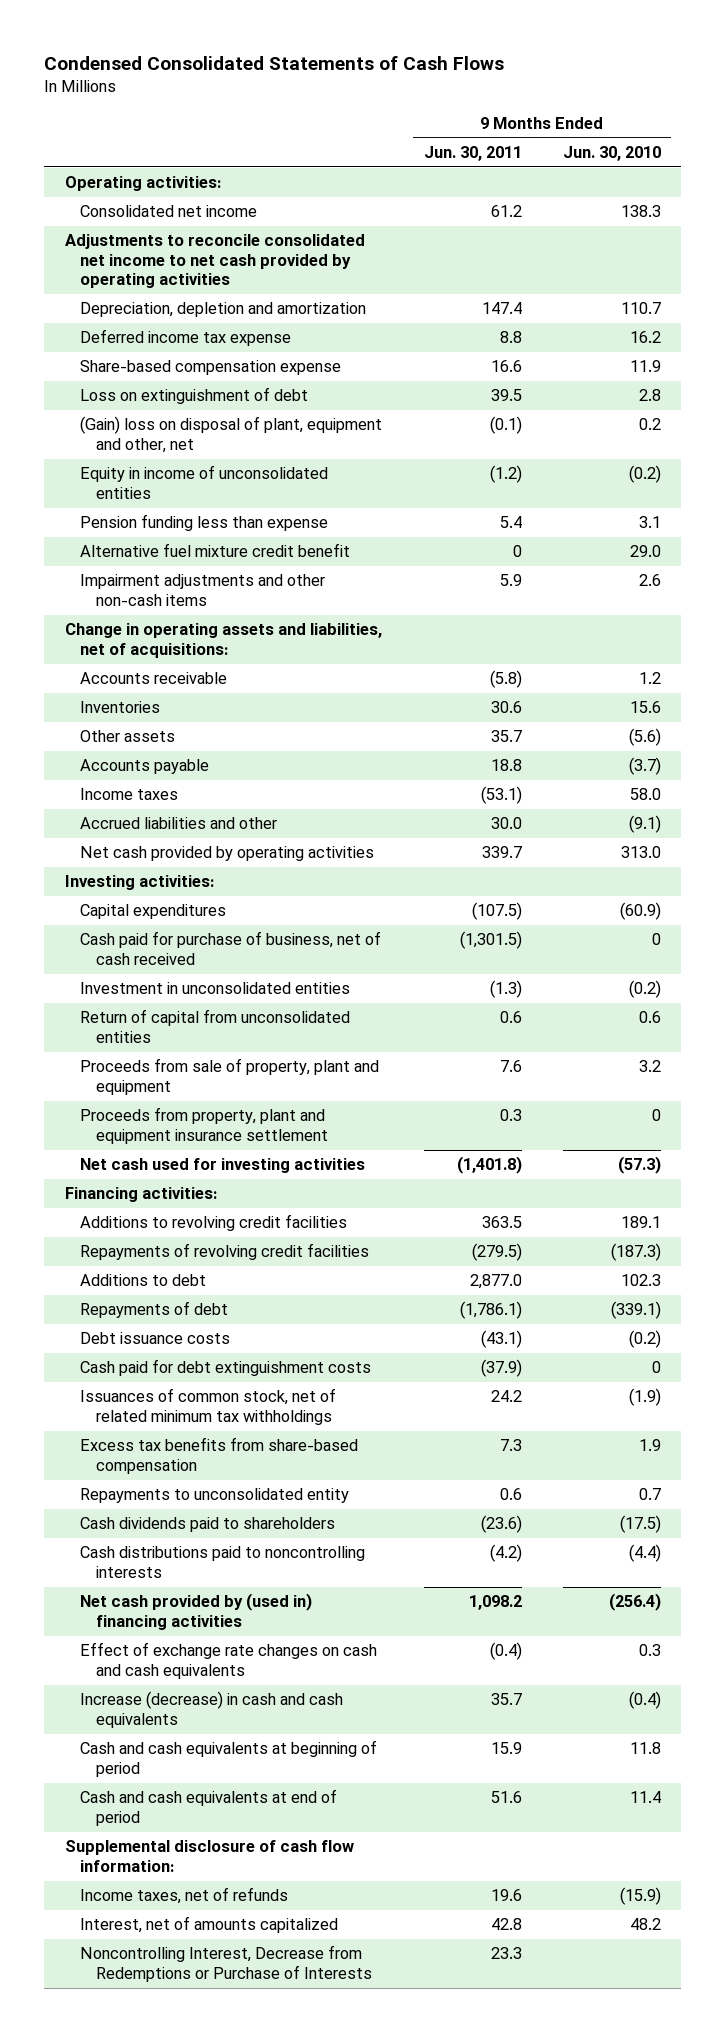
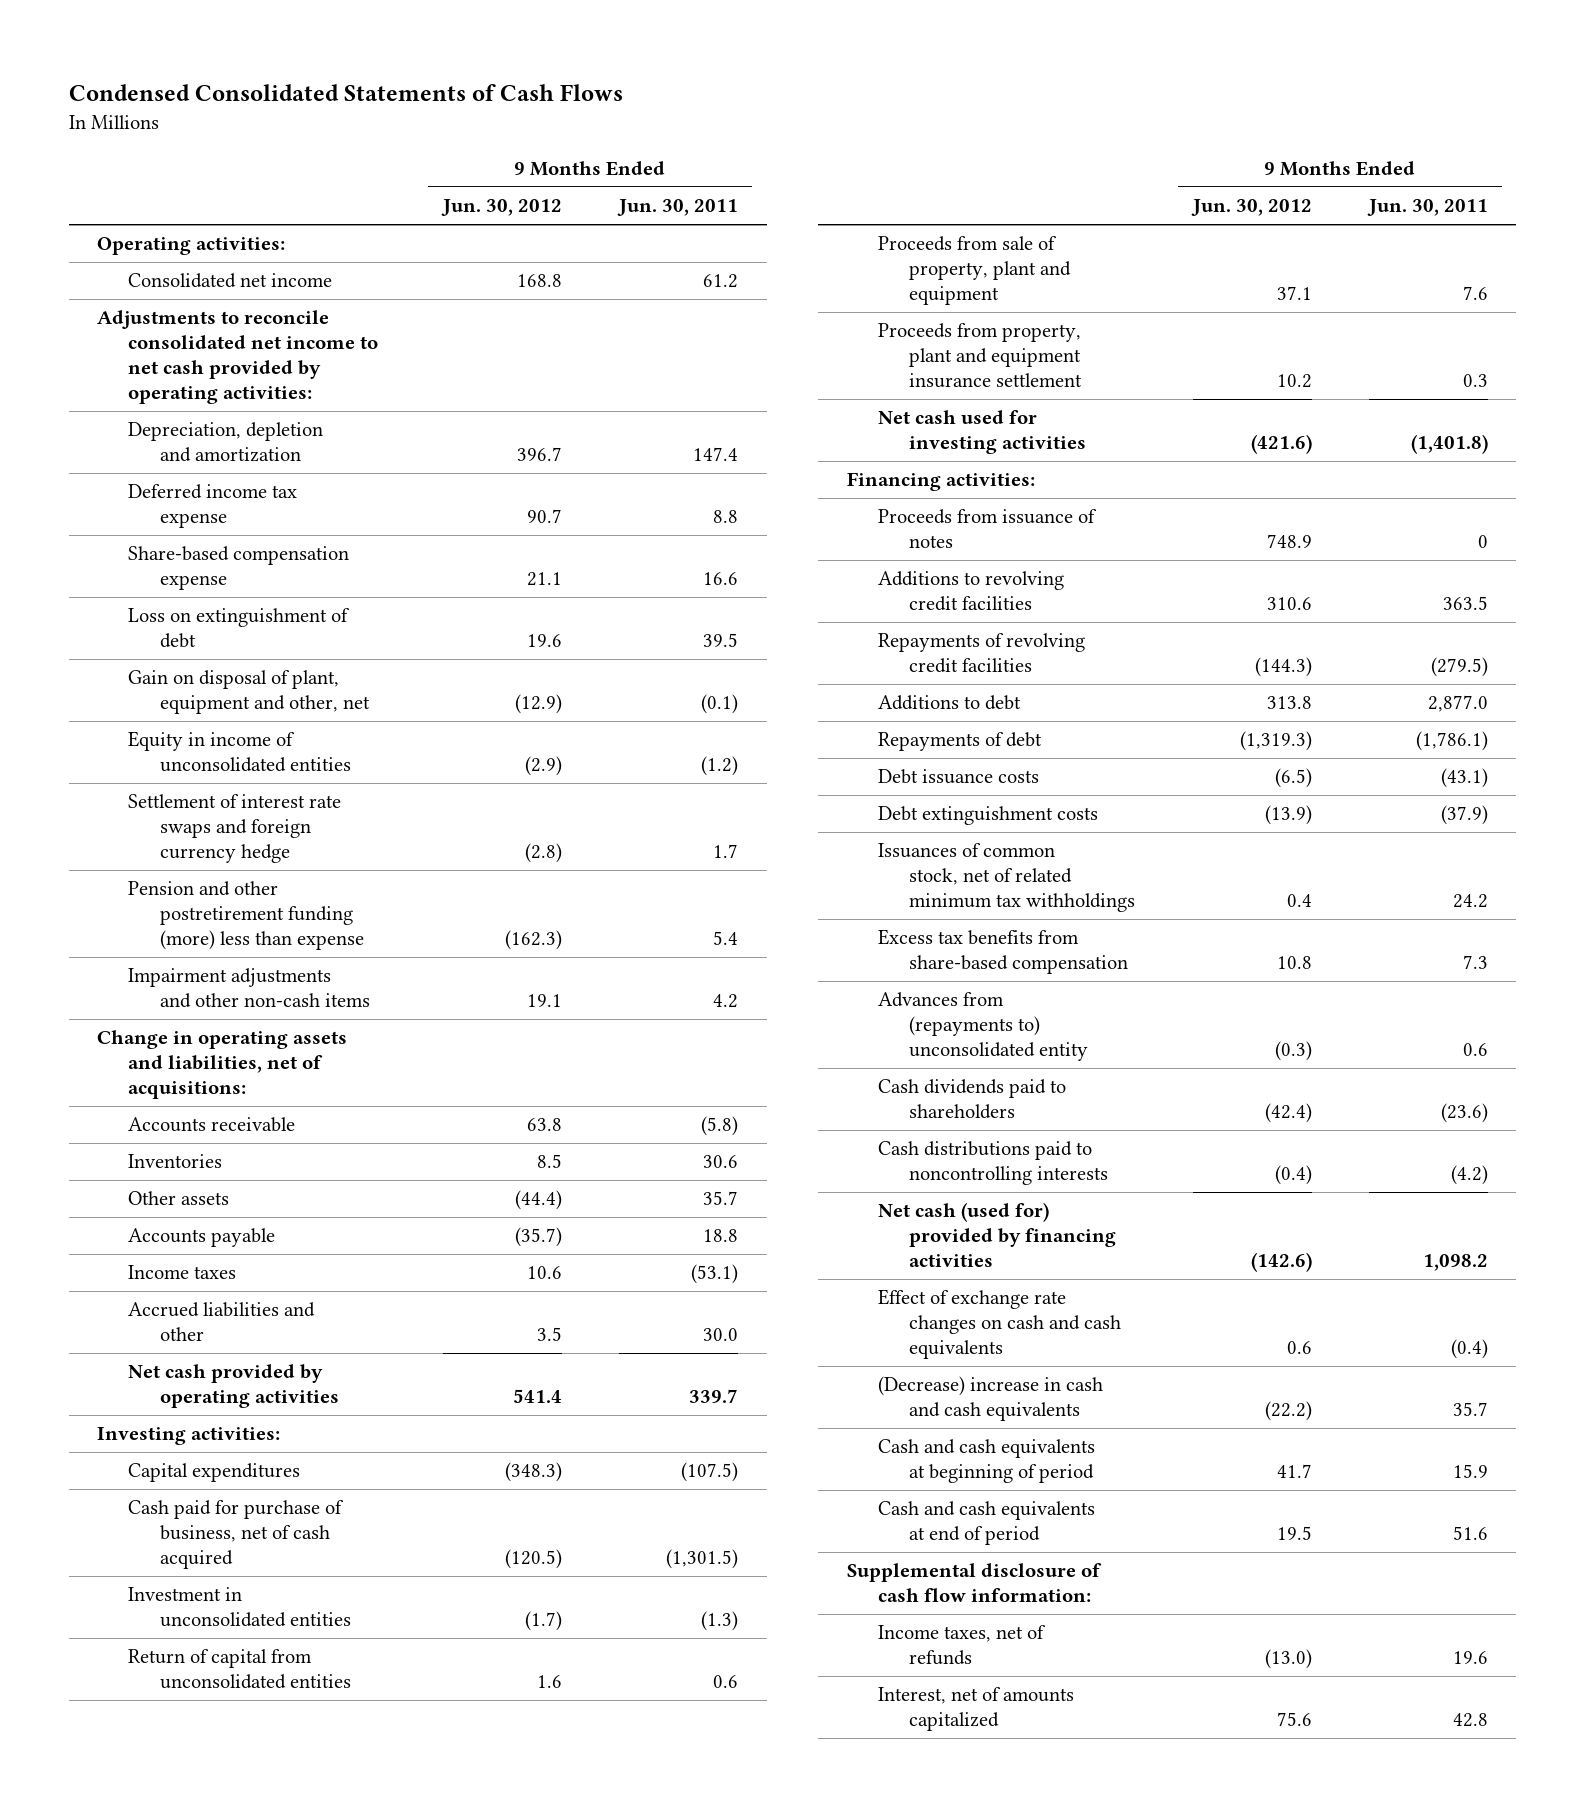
[562,146,661,162] Jun. 30, 2010 -> none
none -> [440,199,562,217] Jun. 30, 2012
[64,234,365,289] Adjustments to reconcile consolidated net income to net cash provided by operating activities -> [97,310,379,404] Adjustments to reconcile consolidated net income to net cash provided by operating activities:
[80,416,383,453] (Gain) loss on disposal of plant, equipment and other, net -> [128,670,370,715] Gain on disposal of plant, equipment and other, net
[80,543,351,558] Alternative fuel mixture credit benefit -> none
none -> [128,794,342,863] Settlement of interest rate swaps and foreign currency hedge
[80,514,329,532] Pension funding less than expense -> [128,881,364,950] Pension and other postretirement funding (more) less than expense
[499,574,522,587] 5.9 -> [712,994,738,1009] 4.2
[80,931,382,965] Cash paid for purchase of business, net of cash received -> [128,1500,345,1569] Cash paid for purchase of business, net of cash acquired
none -> [878,509,1098,549] Proceeds from issuance of notes
[80,1359,372,1377] Cash paid for debt extinguishment costs -> [878,806,1099,826] Debt extinguishment costs
[80,1488,350,1504] Repayments to unconsolidated entity -> [878,992,1089,1061] Advances from (repayments to) unconsolidated entity
[80,1593,313,1630] Net cash provided by (used in) financing activities -> [878,1202,1117,1267] Net cash (used for) provided by financing activities
[80,1691,344,1728] Increase (decrease) in cash and cash equivalents -> [878,1376,1104,1422] (Decrease) increase in cash and cash equivalents
[80,1945,373,1982] Noncontrolling Interest, Decrease from Redemptions or Purchase of Interests -> none

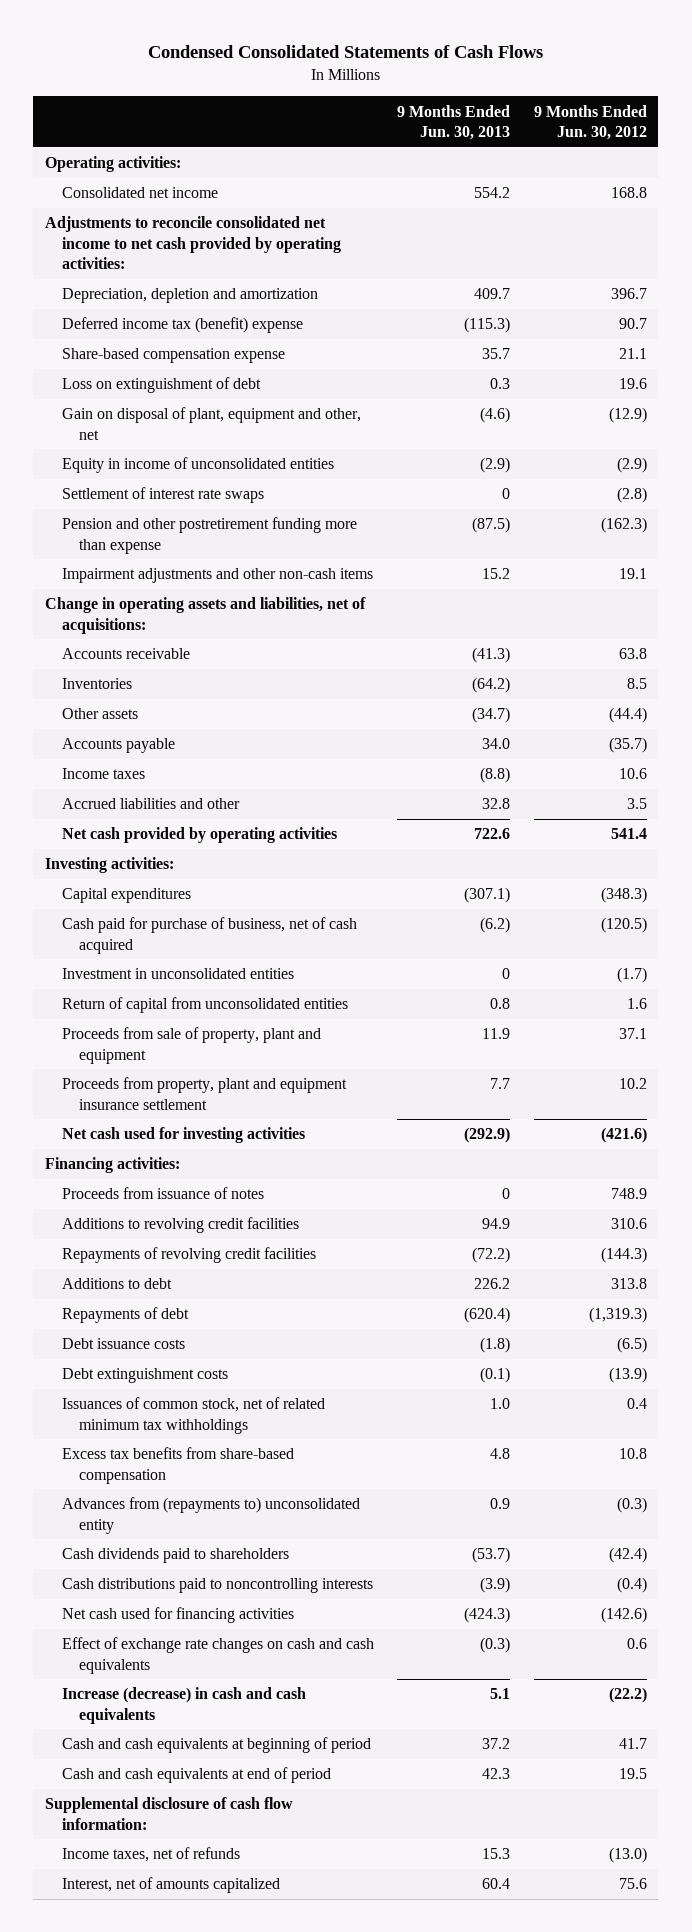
[616,199,738,217] Jun. 30, 2011 -> none
none -> [397,104,511,141] 9 Months Ended Jun. 30, 2013
[128,484,298,529] Deferred income tax expense -> [62,317,304,334] Deferred income tax (benefit) expense
[128,794,342,863] Settlement of interest rate swaps and foreign currency hedge -> [62,487,265,504] Settlement of interest rate swaps
[128,881,364,950] Pension and other postretirement funding (more) less than expense -> [62,517,358,554] Pension and other postretirement funding more than expense
[878,1202,1117,1267] Net cash (used for) provided by financing activities -> [62,1607,295,1624] Net cash used for financing activities
[878,1376,1104,1422] (Decrease) increase in cash and cash equivalents -> [62,1687,307,1724] Increase (decrease) in cash and cash equivalents

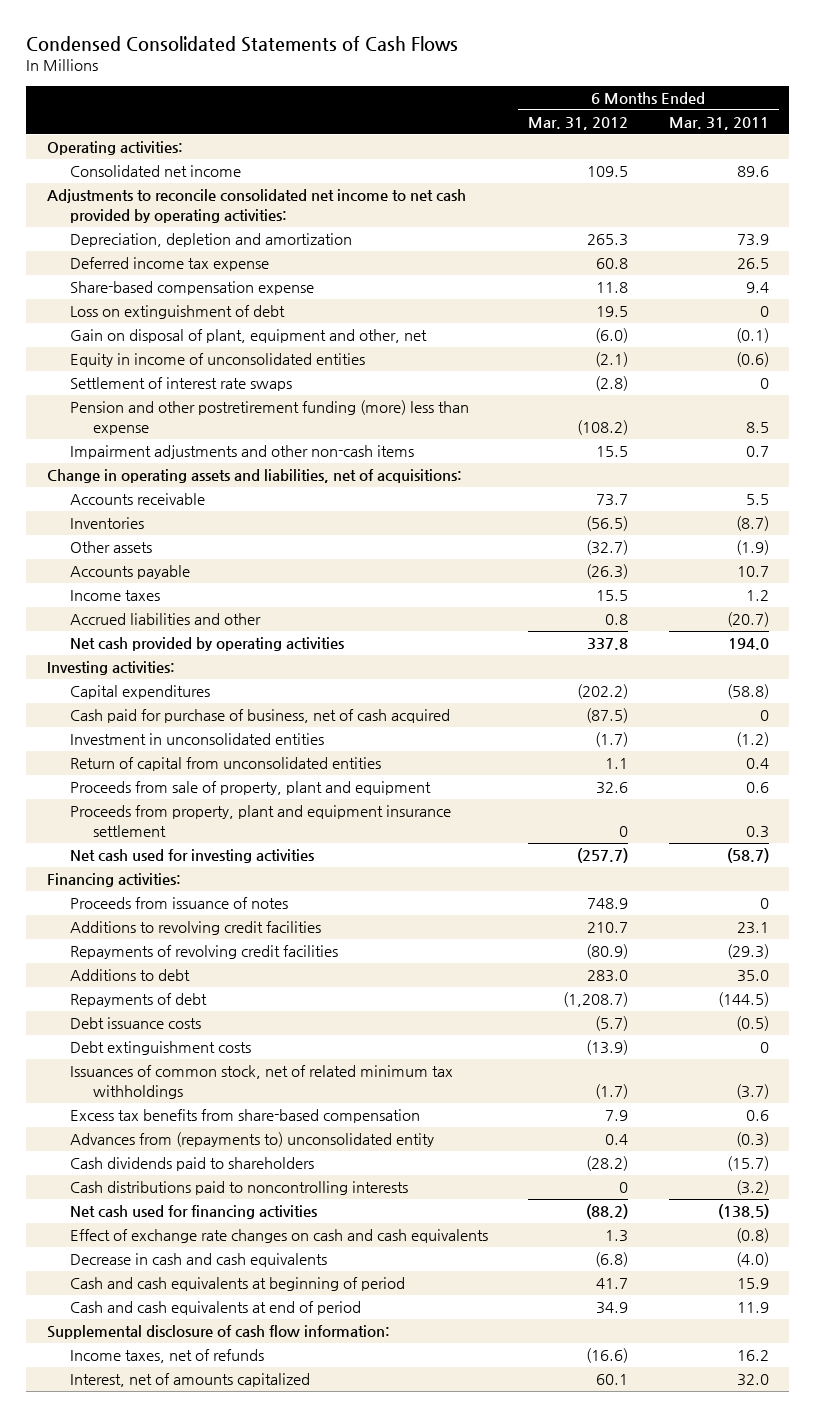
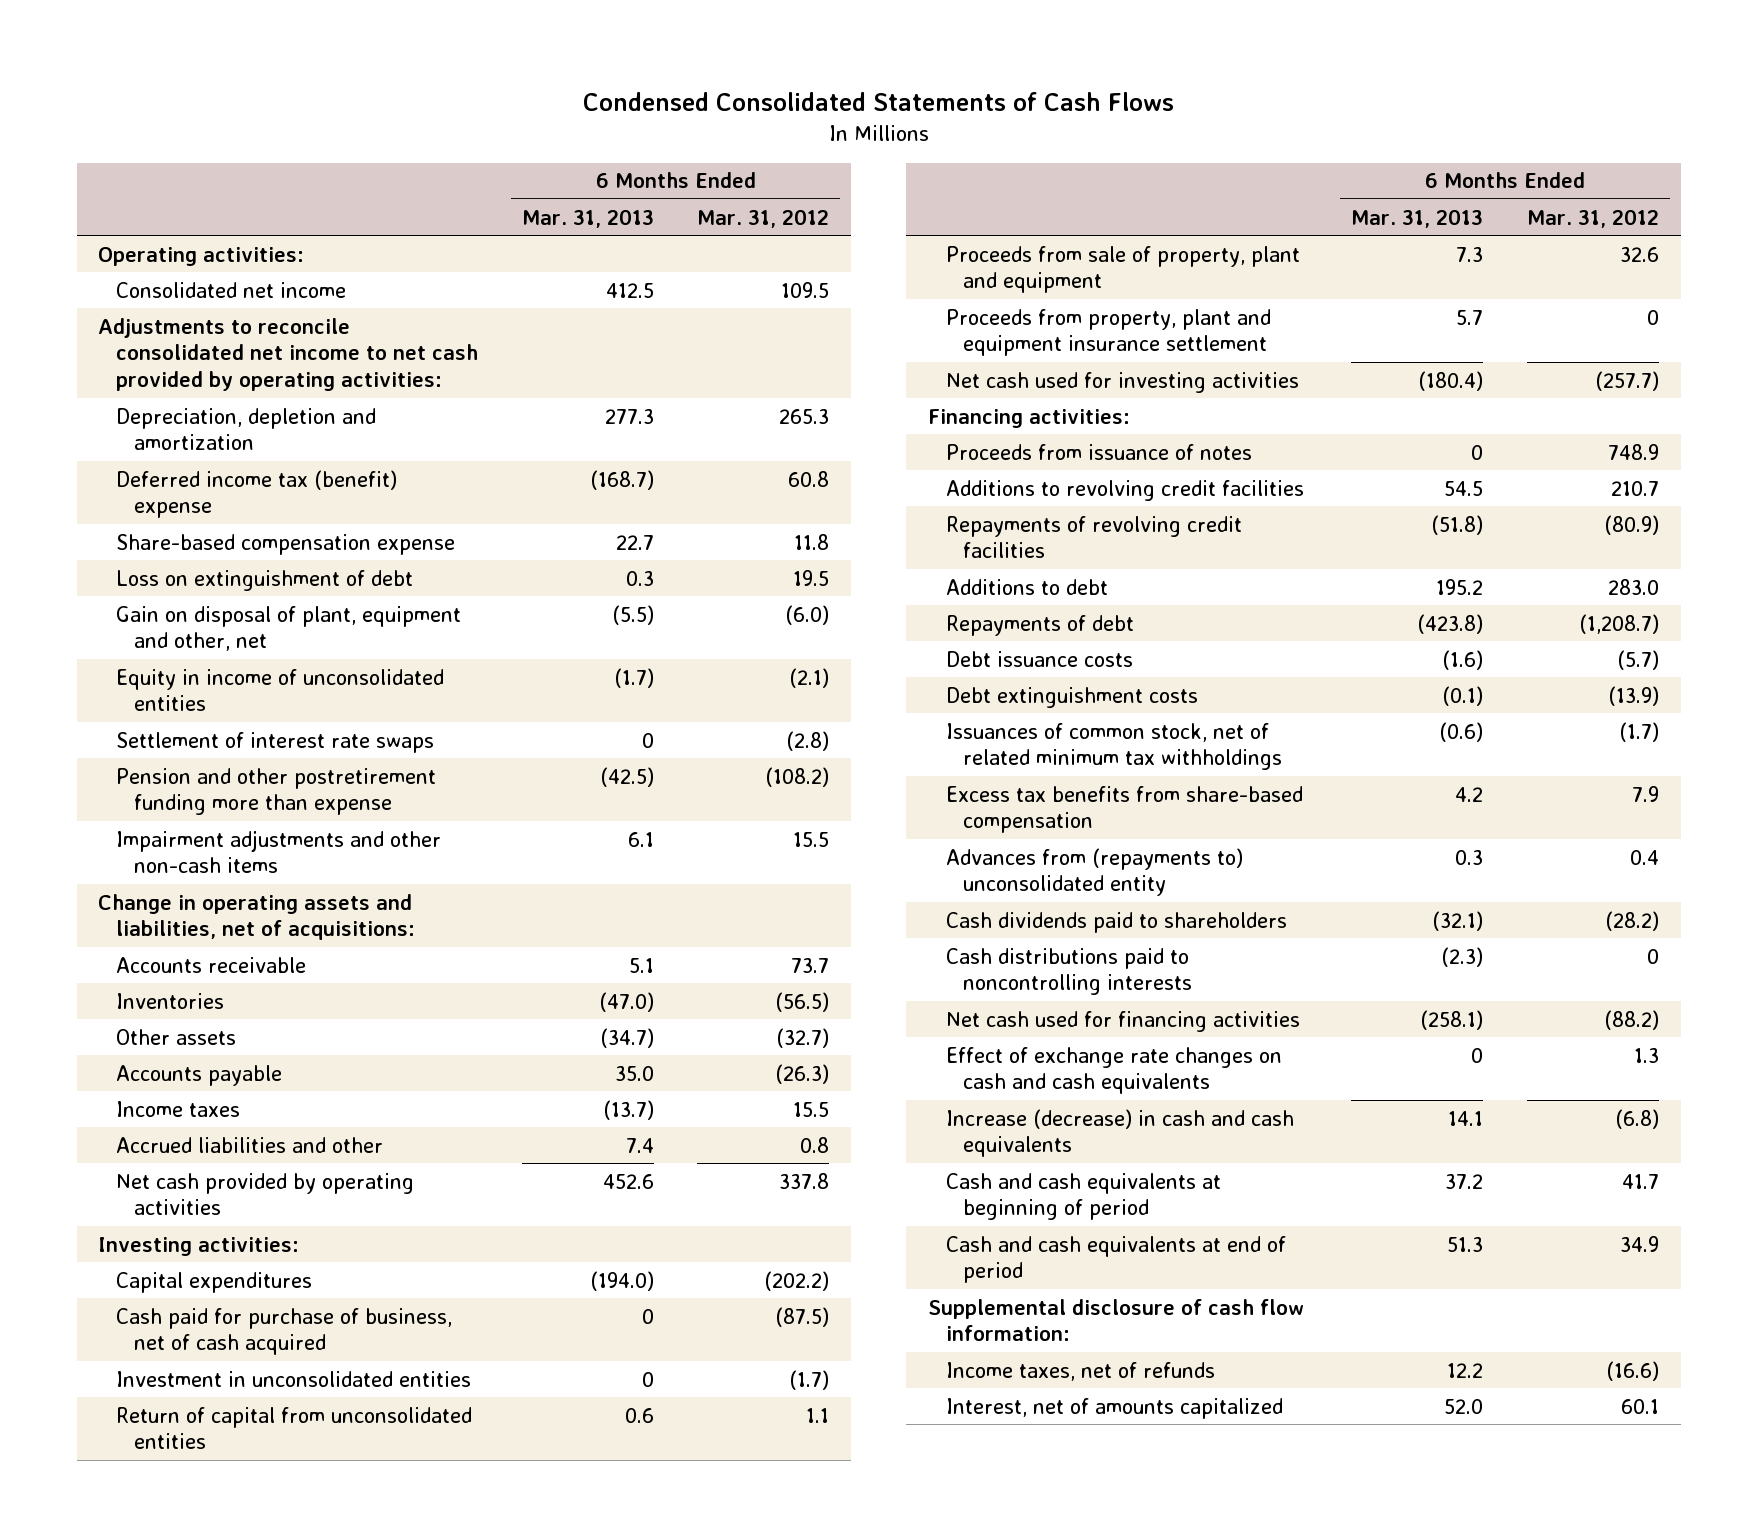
[668,117,769,131] Mar. 31, 2011 -> none
none -> [521,208,654,228] Mar. 31, 2013
[69,257,269,272] Deferred income tax expense -> [116,469,398,519] Deferred income tax (benefit) expense
[69,400,469,435] Pension and other postretirement funding (more) less than expense -> [116,767,437,816] Pension and other postretirement funding more than expense
[69,1253,327,1268] Decrease in cash and cash equivalents -> [945,1108,1294,1158] Increase (decrease) in cash and cash equivalents

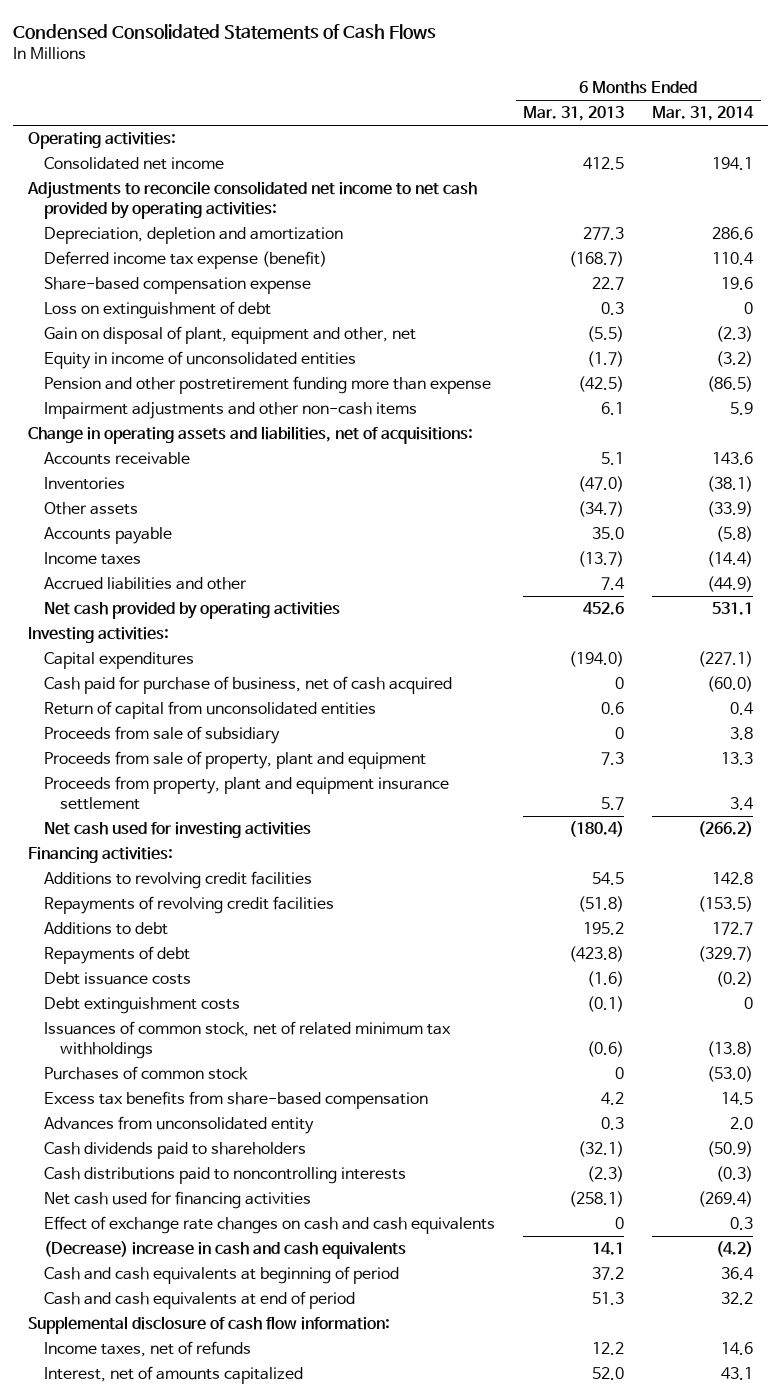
[697,208,830,228] Mar. 31, 2012 -> none
none -> [652,106,755,122] Mar. 31, 2014
[116,469,398,519] Deferred income tax (benefit) expense -> [43,251,327,270] Deferred income tax expense (benefit)
[116,731,435,753] Settlement of interest rate swaps -> none
[116,1370,472,1387] Investment in unconsolidated entities -> none
none -> [43,726,280,745] Proceeds from sale of subsidiary
[945,443,1252,460] Proceeds from issuance of notes -> none
none -> [43,1066,248,1081] Purchases of common stock
[945,847,1243,897] Advances from (repayments to) unconsolidated entity -> [43,1116,314,1135] Advances from unconsolidated entity
[945,1108,1294,1158] Increase (decrease) in cash and cash equivalents -> [43,1241,406,1260] (Decrease) increase in cash and cash equivalents

